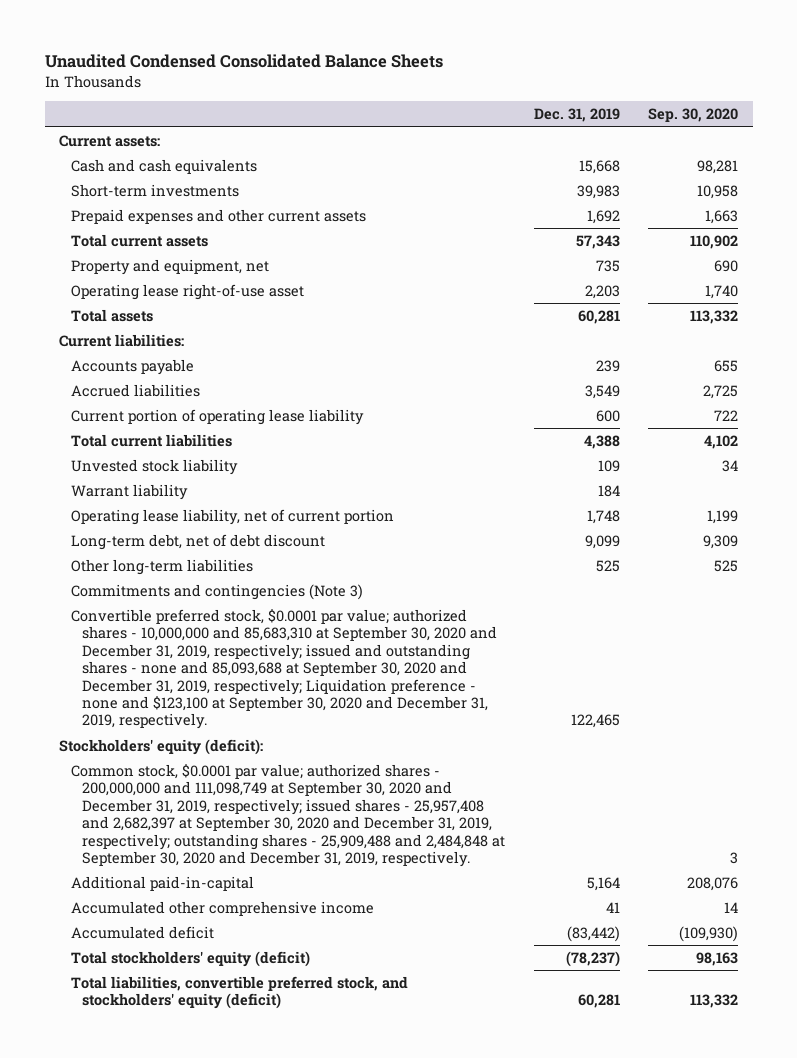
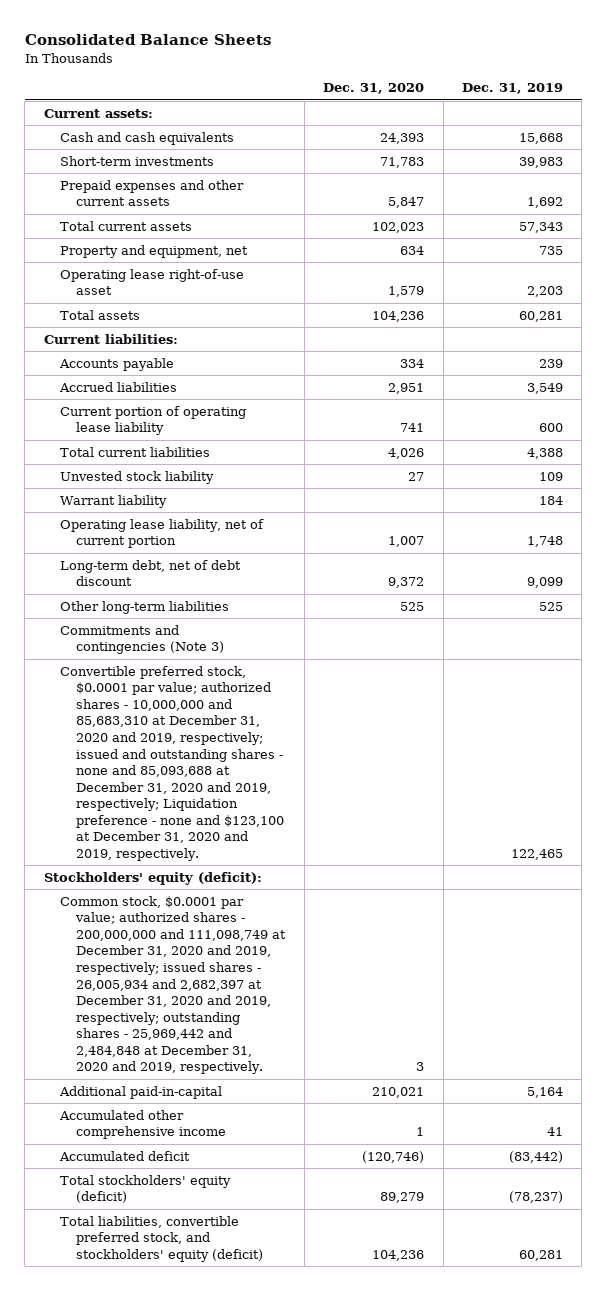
[44,54,443,69] Unaudited Condensed Consolidated Balance Sheets -> [24,34,271,46] Consolidated Balance Sheets
[648,108,739,123] Sep. 30, 2020 -> none
none -> [323,83,425,95] Dec. 31, 2020
[70,608,498,730] Convertible preferred stock, $0.0001 par value; authorized shares - 10,000,000 and 85,683,310 at September 30, 2020 and December 31, 2019, respectively; issued and outstanding shares - none and 85,093,688 at September 30, 2020 and December 31, 2019, respectively; Liquidation preference - none and $123,100 at September 30, 2020 and December 31, 2019, respectively. -> [60,665,285,861] Convertible preferred stock, $0.0001 par value; authorized shares - 10,000,000 and 85,683,310 at December 31, 2020 and 2019, respectively; issued and outstanding shares - none and 85,093,688 at December 31, 2020 and 2019, respectively; Liquidation preference - none and $123,100 at December 31, 2020 and 2019, respectively.
[70,763,506,868] Common stock, $0.0001 par value; authorized shares - 200,000,000 and 111,098,749 at September 30, 2020 and December 31, 2019, respectively; issued shares - 25,957,408 and 2,682,397 at September 30, 2020 and December 31, 2019, respectively; outstanding shares - 25,909,488 and 2,484,848 at September 30, 2020 and December 31, 2019, respectively. -> [60,895,287,1075] Common stock, $0.0001 par value; authorized shares - 200,000,000 and 111,098,749 at December 31, 2020 and 2019, respectively; issued shares - 26,005,934 and 2,682,397 at December 31, 2020 and 2019, respectively; outstanding shares - 25,969,442 and 2,484,848 at December 31, 2020 and 2019, respectively.

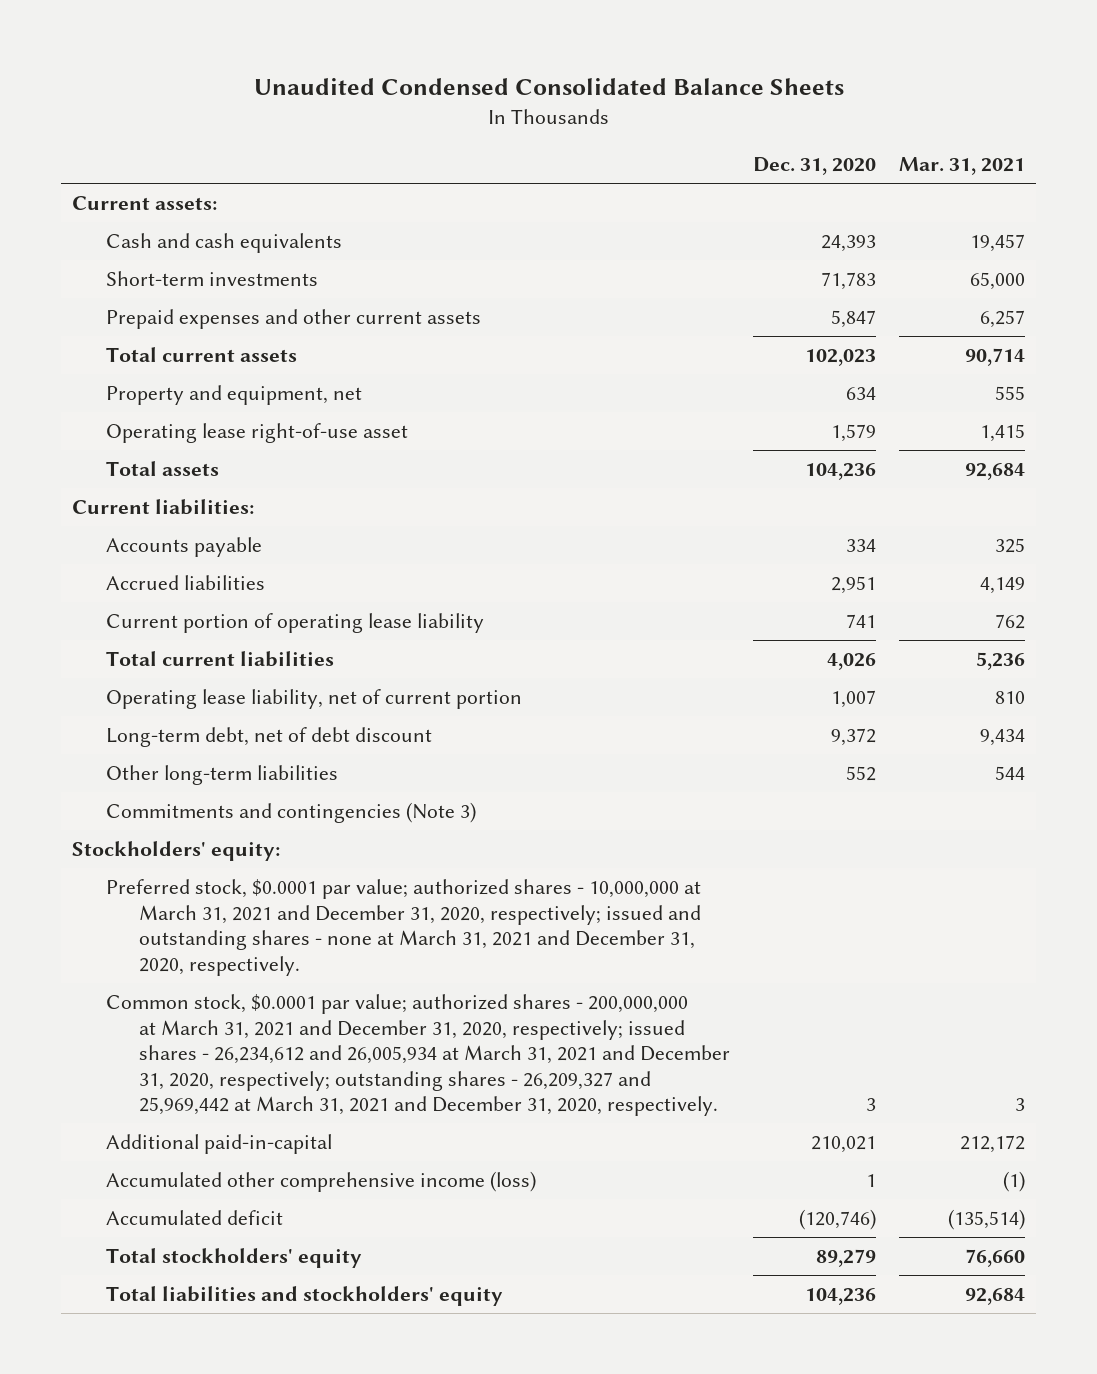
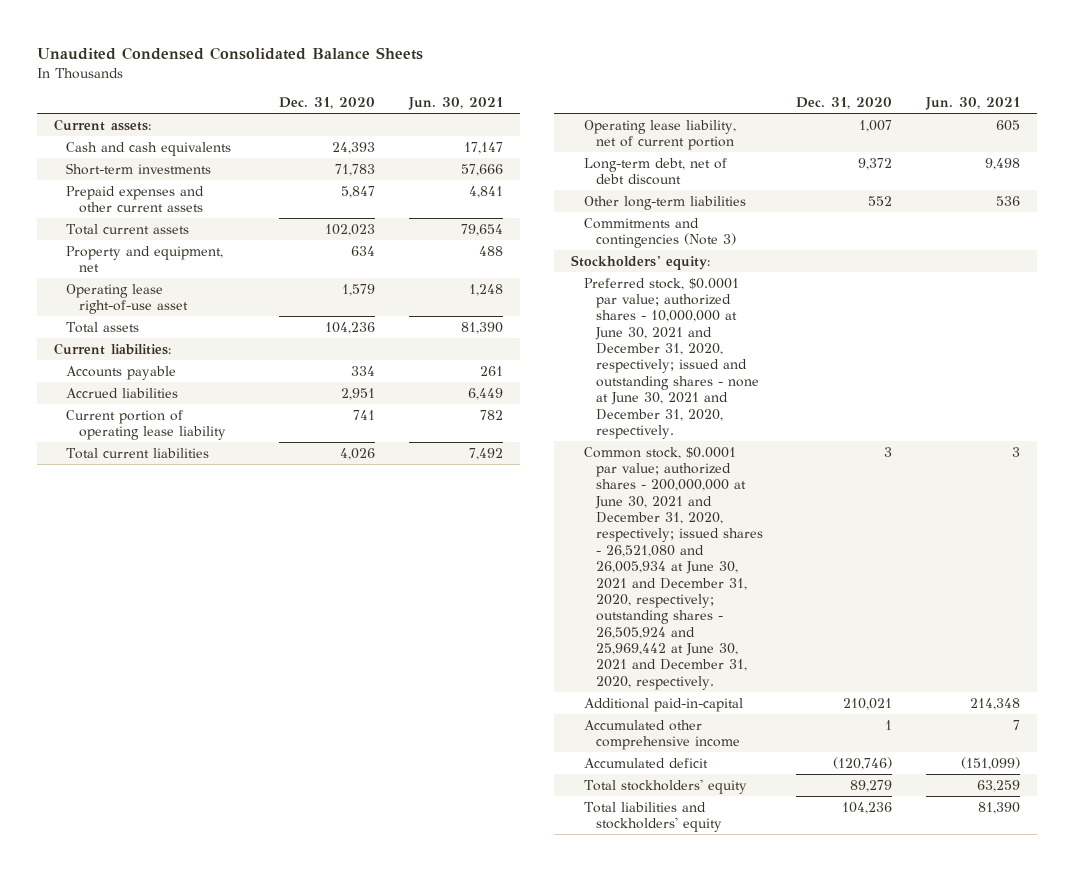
[898,157,1025,176] Mar. 31, 2021 -> none
none -> [407,97,503,111] Jun. 30, 2021
[105,878,702,976] Preferred stock, $0.0001 par value; authorized shares - 10,000,000 at March 31, 2021 and December 31, 2020, respectively; issued and outstanding shares - none at March 31, 2021 and December 31, 2020, respectively. -> [583,277,759,439] Preferred stock, $0.0001 par value; authorized shares - 10,000,000 at June 30, 2021 and December 31, 2020, respectively; issued and outstanding shares - none at June 30, 2021 and December 31, 2020, respectively.
[105,993,731,1117] Common stock, $0.0001 par value; authorized shares - 200,000,000 at March 31, 2021 and December 31, 2020, respectively; issued shares - 26,234,612 and 26,005,934 at March 31, 2021 and December 31, 2020, respectively; outstanding shares - 26,209,327 and 25,969,442 at March 31, 2021 and December 31, 2020, respectively. -> [583,446,763,690] Common stock, $0.0001 par value; authorized shares - 200,000,000 at June 30, 2021 and December 31, 2020, respectively; issued shares - 26,521,080 and 26,005,934 at June 30, 2021 and December 31, 2020, respectively; outstanding shares - 26,505,924 and 25,969,442 at June 30, 2021 and December 31, 2020, respectively.
[105,1170,536,1192] Accumulated other comprehensive income (loss) -> [583,719,740,750] Accumulated other comprehensive income

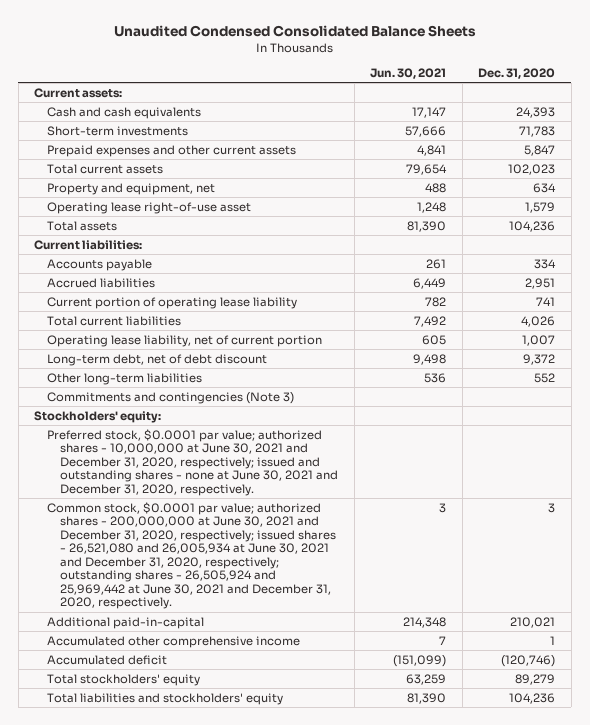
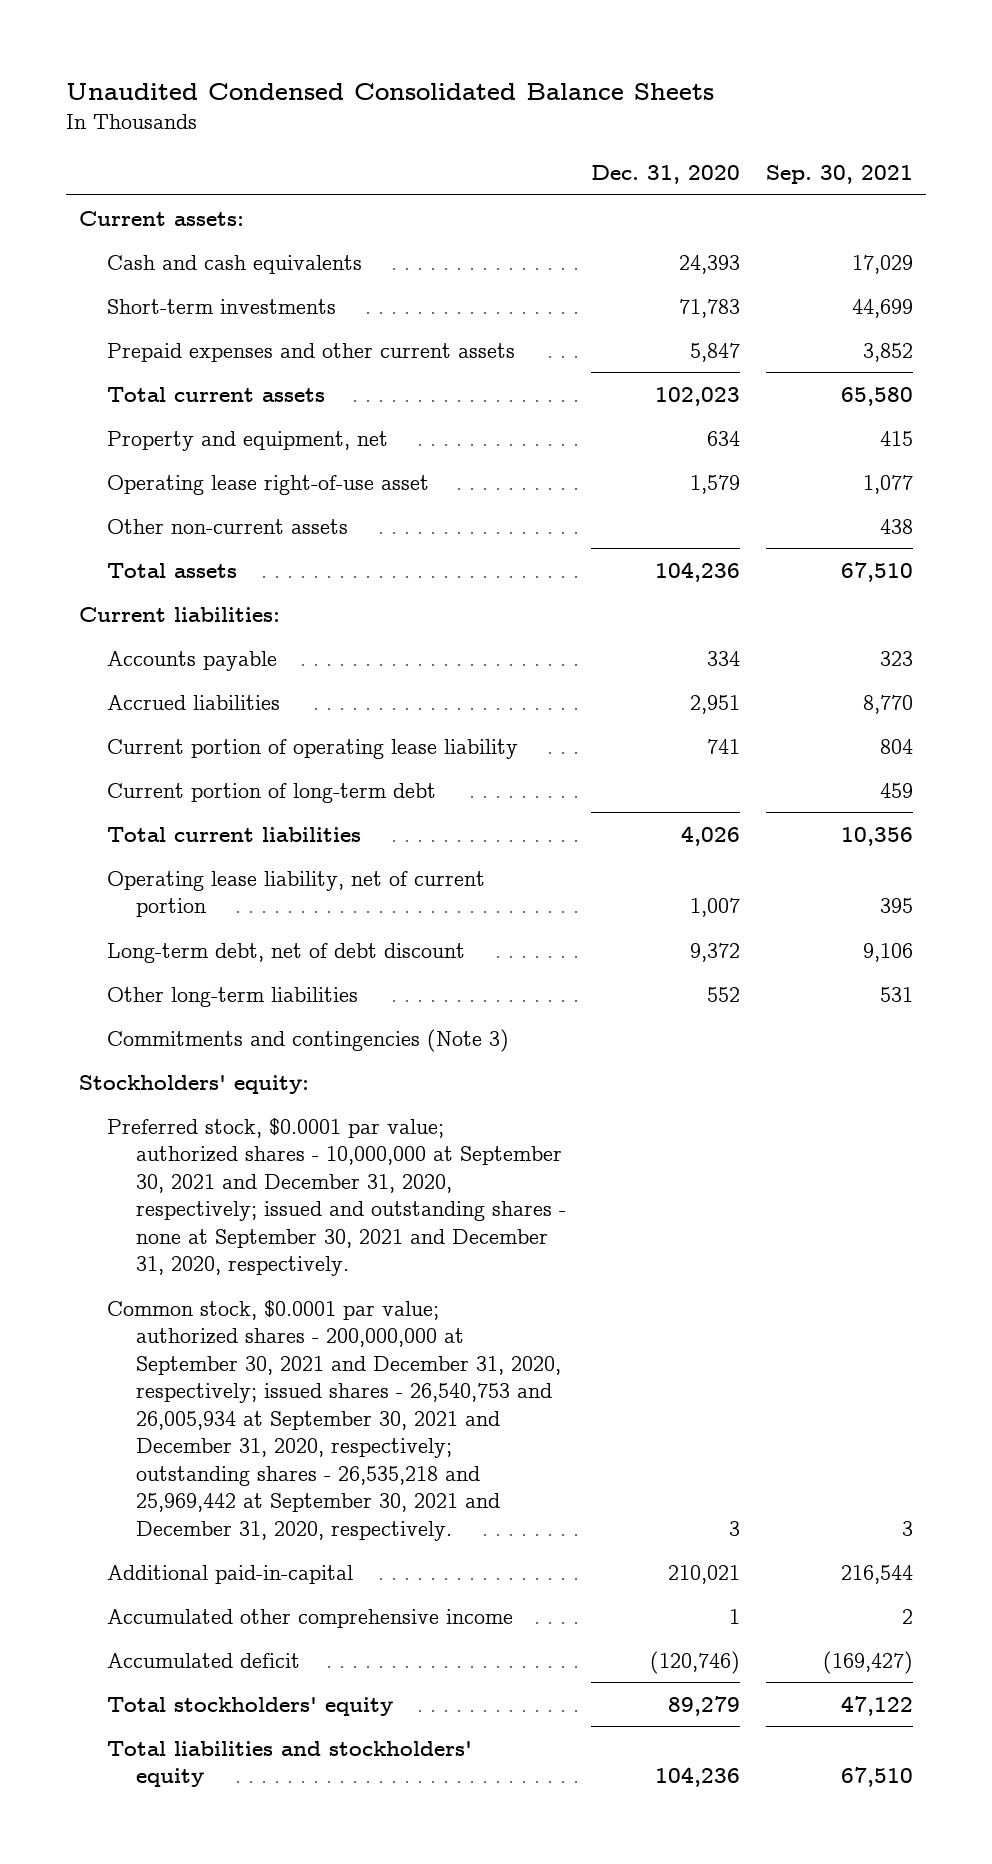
[370,68,447,80] Jun. 30, 2021 -> none
none -> [766,164,914,184] Sep. 30, 2021
none -> [107,518,349,534] Other non-current assets
none -> [107,782,437,803] Current portion of long-term debt
[47,428,339,496] Preferred stock, $0.0001 par value; authorized shares - 10,000,000 at June 30, 2021 and December 31, 2020, respectively; issued and outstanding shares - none at June 30, 2021 and December 31, 2020, respectively. -> [107,1117,566,1277] Preferred stock, $0.0001 par value; authorized shares - 10,000,000 at September 30, 2021 and December 31, 2020, respectively; issued and outstanding shares - none at September 30, 2021 and December 31, 2020, respectively.
[47,501,337,610] Common stock, $0.0001 par value; authorized shares - 200,000,000 at June 30, 2021 and December 31, 2020, respectively; issued shares - 26,521,080 and 26,005,934 at June 30, 2021 and December 31, 2020, respectively; outstanding shares - 26,505,924 and 25,969,442 at June 30, 2021 and December 31, 2020, respectively. -> [107,1299,561,1541] Common stock, $0.0001 par value; authorized shares - 200,000,000 at September 30, 2021 and December 31, 2020, respectively; issued shares - 26,540,753 and 26,005,934 at September 30, 2021 and December 31, 2020, respectively; outstanding shares - 26,535,218 and 25,969,442 at September 30, 2021 and December 31, 2020, respectively.

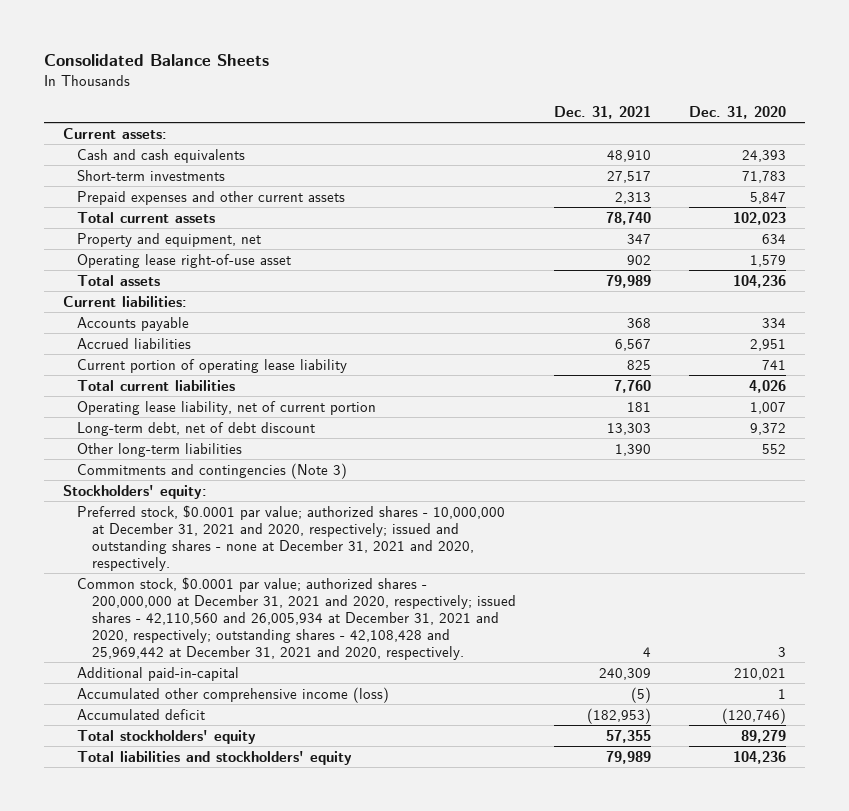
[66,82,715,100] Unaudited Condensed Consolidated Balance Sheets -> [43,54,269,67] Consolidated Balance Sheets
[766,164,914,184] Sep. 30, 2021 -> none
none -> [554,105,652,119] Dec. 31, 2021
[107,518,349,534] Other non-current assets -> none
[107,782,437,803] Current portion of long-term debt -> none
[107,1117,566,1277] Preferred stock, $0.0001 par value; authorized shares - 10,000,000 at September 30, 2021 and December 31, 2020, respectively; issued and outstanding shares - none at September 30, 2021 and December 31, 2020, respectively. -> [77,504,506,571] Preferred stock, $0.0001 par value; authorized shares - 10,000,000 at December 31, 2021 and 2020, respectively; issued and outstanding shares - none at December 31, 2021 and 2020, respectively.
[107,1299,561,1541] Common stock, $0.0001 par value; authorized shares - 200,000,000 at September 30, 2021 and December 31, 2020, respectively; issued shares - 26,540,753 and 26,005,934 at September 30, 2021 and December 31, 2020, respectively; outstanding shares - 26,535,218 and 25,969,442 at September 30, 2021 and December 31, 2020, respectively. -> [77,576,517,660] Common stock, $0.0001 par value; authorized shares - 200,000,000 at December 31, 2021 and 2020, respectively; issued shares - 42,110,560 and 26,005,934 at December 31, 2021 and 2020, respectively; outstanding shares - 42,108,428 and 25,969,442 at December 31, 2021 and 2020, respectively.
[107,1608,514,1628] Accumulated other comprehensive income -> [77,686,390,703] Accumulated other comprehensive income (loss)

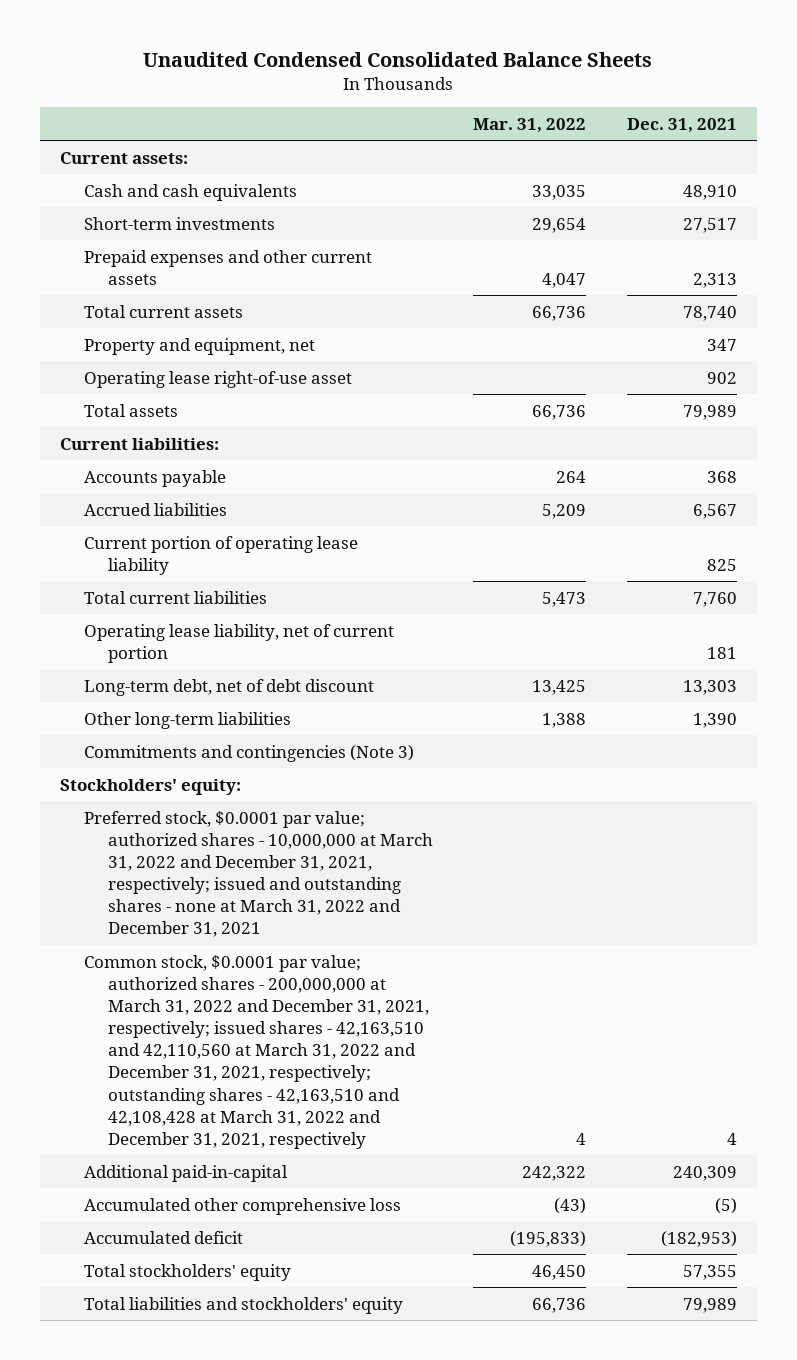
[43,54,269,67] Consolidated Balance Sheets -> [143,51,653,67] Unaudited Condensed Consolidated Balance Sheets
[689,105,787,119] Dec. 31, 2020 -> none
none -> [473,118,587,134] Mar. 31, 2022
[77,504,506,571] Preferred stock, $0.0001 par value; authorized shares - 10,000,000 at December 31, 2021 and 2020, respectively; issued and outstanding shares - none at December 31, 2021 and 2020, respectively. -> [84,810,434,938] Preferred stock, $0.0001 par value; authorized shares - 10,000,000 at March 31, 2022 and December 31, 2021, respectively; issued and outstanding shares - none at March 31, 2022 and December 31, 2021
[77,576,517,660] Common stock, $0.0001 par value; authorized shares - 200,000,000 at December 31, 2021 and 2020, respectively; issued shares - 42,110,560 and 26,005,934 at December 31, 2021 and 2020, respectively; outstanding shares - 42,108,428 and 25,969,442 at December 31, 2021 and 2020, respectively. -> [84,954,430,1149] Common stock, $0.0001 par value; authorized shares - 200,000,000 at March 31, 2022 and December 31, 2021, respectively; issued shares - 42,163,510 and 42,110,560 at March 31, 2022 and December 31, 2021, respectively; outstanding shares - 42,163,510 and 42,108,428 at March 31, 2022 and December 31, 2021, respectively
[77,686,390,703] Accumulated other comprehensive income (loss) -> [84,1197,402,1215] Accumulated other comprehensive loss

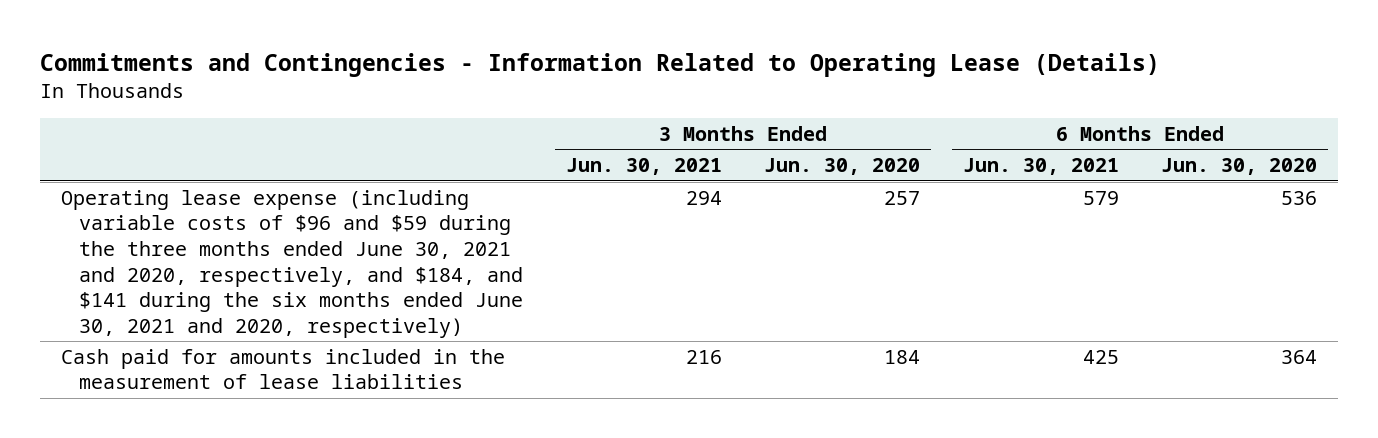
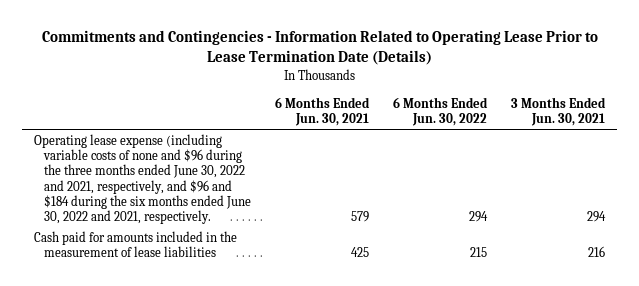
[39,52,1160,77] Commitments and Contingencies - Information Related to Operating Lease (Details) -> [41,29,598,66] Commitments and Contingencies - Information Related to Operating Lease Prior to Lease Termination Date (Details)
[764,158,921,176] Jun. 30, 2020 -> none
[1160,158,1317,176] Jun. 30, 2020 -> none
none -> [393,96,489,126] 6 Months Ended Jun. 30, 2022
[61,189,524,338] Operating lease expense (including variable costs of $96 and $59 during the three months ended June 30, 2021 and 2020, respectively, and $184, and $141 during the six months ended June 30, 2021 and 2020, respectively) -> [33,134,252,224] Operating lease expense (including variable costs of none and $96 during the three months ended June 30, 2022 and 2021, respectively, and $96 and $184 during the six months ended June 30, 2022 and 2021, respectively.

